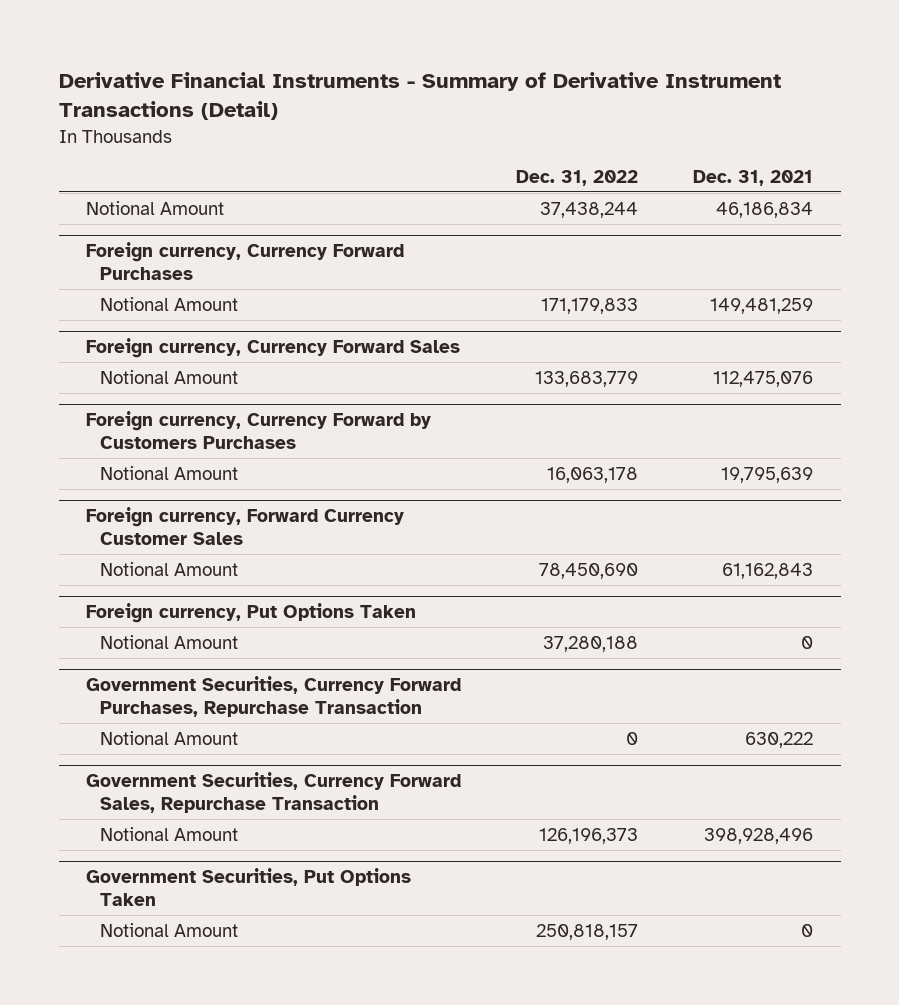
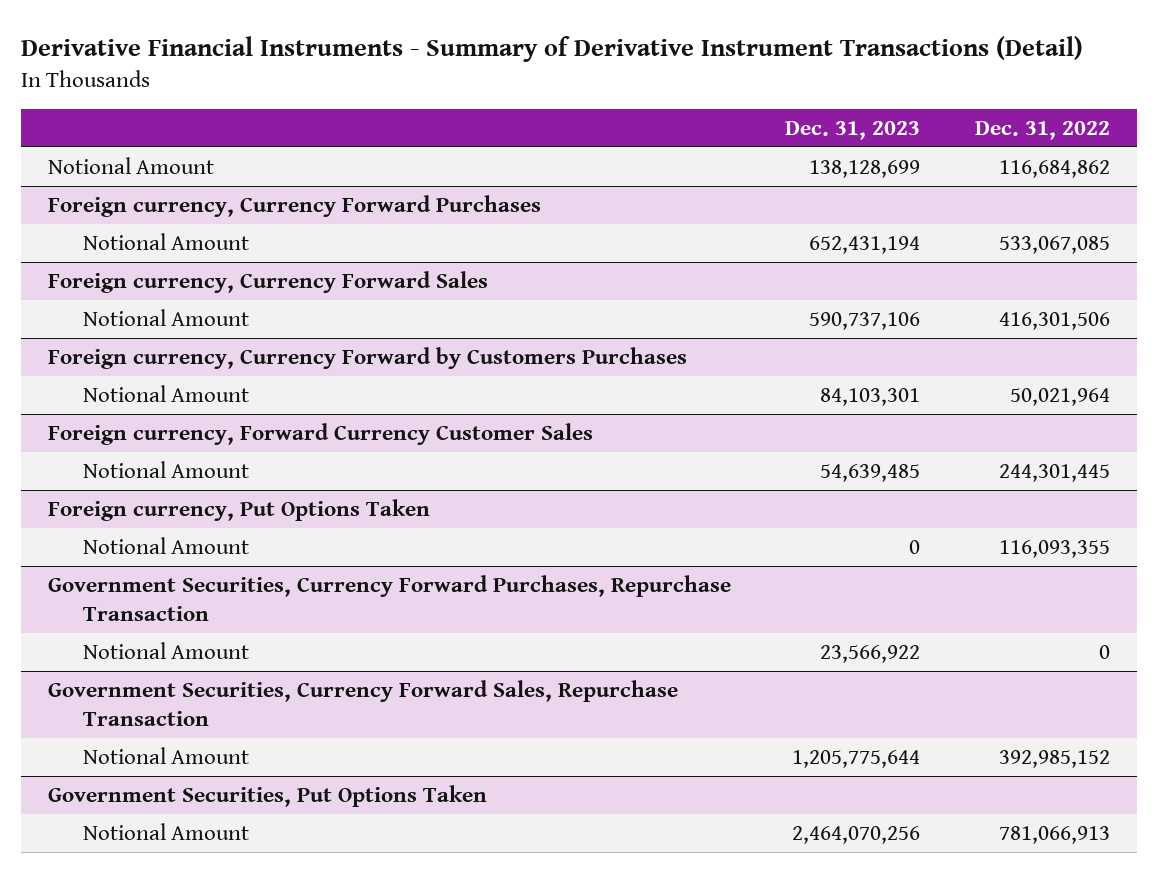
[693,170,814,187] Dec. 31, 2021 -> none
none -> [785,121,921,141] Dec. 31, 2023
[540,201,639,218] 37,438,244 -> [998,159,1110,178] 116,684,862
[541,297,639,314] 171,179,833 -> [998,235,1110,254] 533,067,085
[535,370,639,387] 133,683,779 -> [998,311,1110,330] 416,301,506
[547,466,639,483] 16,063,178 -> [1009,387,1110,406] 50,021,964
[539,562,639,579] 78,450,690 -> [998,463,1110,482] 244,301,445
[543,635,639,652] 37,280,188 -> [998,539,1110,558] 116,093,355
[539,827,639,844] 126,196,373 -> [998,749,1110,768] 392,985,152
[536,923,639,940] 250,818,157 -> [998,825,1110,844] 781,066,913

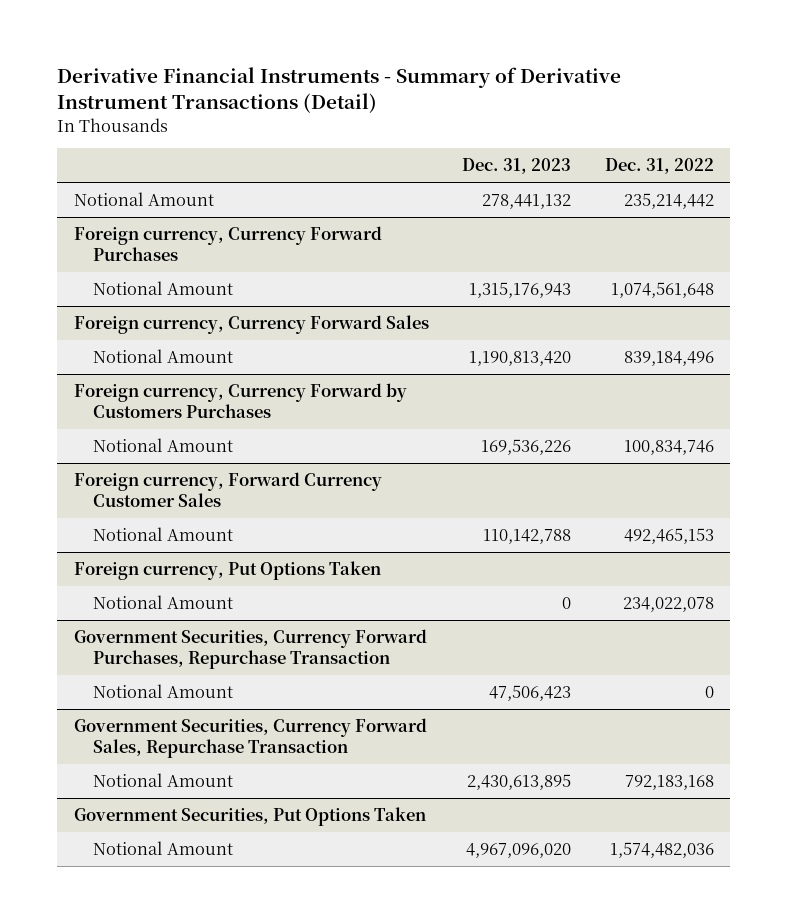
[809,159,921,178] 138,128,699 -> [482,193,572,209] 278,441,132
[998,159,1110,178] 116,684,862 -> [623,192,714,209] 235,214,442
[809,235,921,254] 652,431,194 -> [469,281,572,298] 1,315,176,943
[998,235,1110,254] 533,067,085 -> [610,281,714,298] 1,074,561,648
[809,311,921,330] 590,737,106 -> [469,350,572,366] 1,190,813,420
[998,311,1110,330] 416,301,506 -> [623,350,714,366] 839,184,496
[820,387,921,406] 84,103,301 -> [481,438,572,455] 169,536,226
[1009,387,1110,406] 50,021,964 -> [623,439,714,455] 100,834,746
[820,463,921,482] 54,639,485 -> [483,528,572,544] 110,142,788
[998,463,1110,482] 244,301,445 -> [623,527,714,544] 492,465,153
[998,539,1110,558] 116,093,355 -> [622,596,714,612] 234,022,078
[820,644,921,663] 23,566,922 -> [489,684,572,701] 47,506,423
[792,749,921,768] 1,205,775,644 -> [467,773,572,790] 2,430,613,895
[998,749,1110,768] 392,985,152 -> [624,774,714,790] 792,183,168
[792,825,921,844] 2,464,070,256 -> [466,842,572,858] 4,967,096,020
[998,825,1110,844] 781,066,913 -> [609,841,714,858] 1,574,482,036

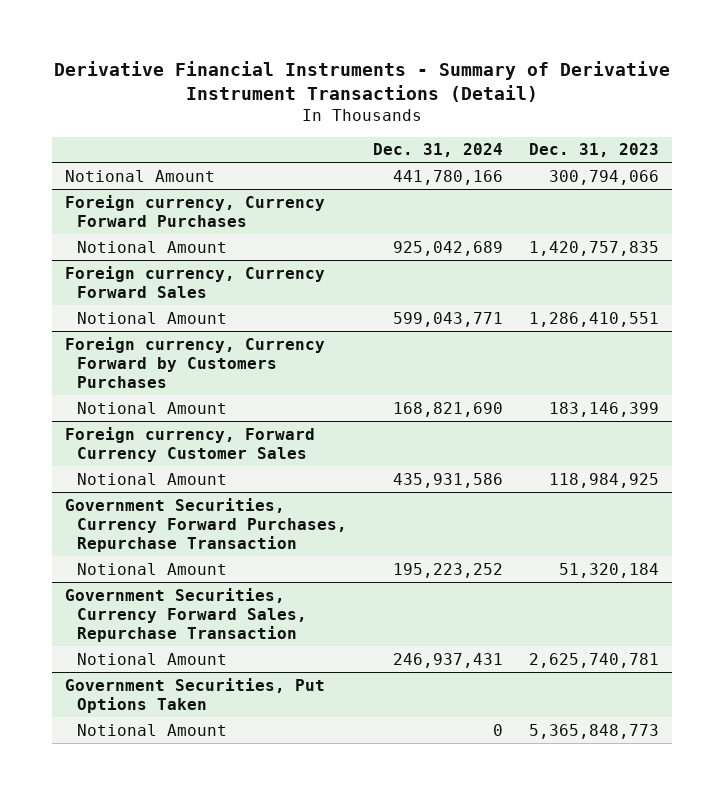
[604,158,714,175] Dec. 31, 2022 -> none
none -> [373,143,504,158] Dec. 31, 2024
[482,193,572,209] 278,441,132 -> [549,169,660,185] 300,794,066
[469,281,572,298] 1,315,176,943 -> [529,240,660,256] 1,420,757,835
[469,350,572,366] 1,190,813,420 -> [529,311,660,327] 1,286,410,551
[481,438,572,455] 169,536,226 -> [549,401,660,417] 183,146,399
[73,560,381,580] Foreign currency, Put Options Taken -> none
[93,594,234,609] Notional Amount -> none
[483,528,572,544] 110,142,788 -> [549,472,660,488] 118,984,925
[489,684,572,701] 47,506,423 -> [559,562,660,578] 51,320,184
[467,773,572,790] 2,430,613,895 -> [529,652,660,668] 2,625,740,781
[466,842,572,858] 4,967,096,020 -> [529,723,660,739] 5,365,848,773

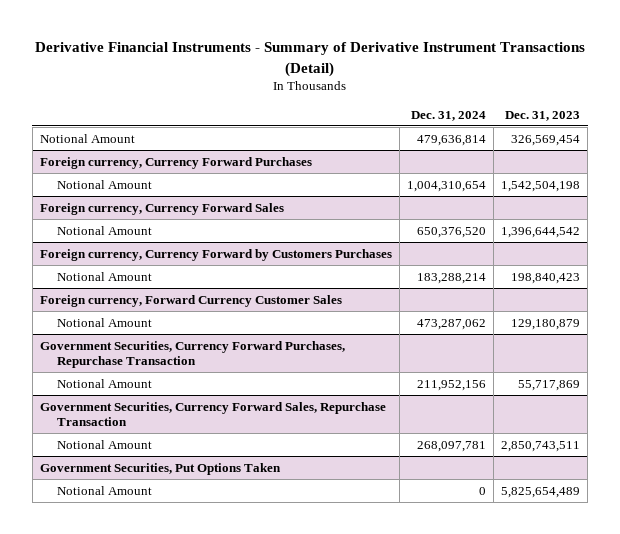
[393,169,504,185] 441,780,166 -> [416,134,486,146] 479,636,814
[549,169,660,185] 300,794,066 -> [511,134,581,146] 326,569,454
[393,240,504,256] 925,042,689 -> [406,180,486,192] 1,004,310,654
[529,240,660,256] 1,420,757,835 -> [501,180,581,192] 1,542,504,198
[393,311,504,327] 599,043,771 -> [416,226,486,238] 650,376,520
[529,311,660,327] 1,286,410,551 -> [501,226,581,238] 1,396,644,542
[393,401,504,417] 168,821,690 -> [416,272,486,284] 183,288,214
[549,401,660,417] 183,146,399 -> [511,272,581,284] 198,840,423
[393,472,504,488] 435,931,586 -> [416,318,486,330] 473,287,062
[549,472,660,488] 118,984,925 -> [511,318,581,330] 129,180,879
[393,562,504,578] 195,223,252 -> [416,379,486,391] 211,952,156
[559,562,660,578] 51,320,184 -> [518,379,581,391] 55,717,869
[393,652,504,668] 246,937,431 -> [416,440,486,452] 268,097,781
[529,652,660,668] 2,625,740,781 -> [501,440,581,452] 2,850,743,511
[529,723,660,739] 5,365,848,773 -> [501,486,581,498] 5,825,654,489

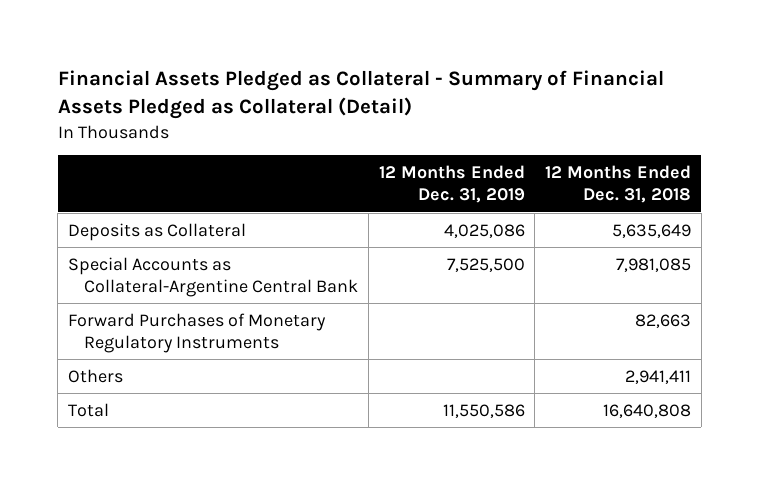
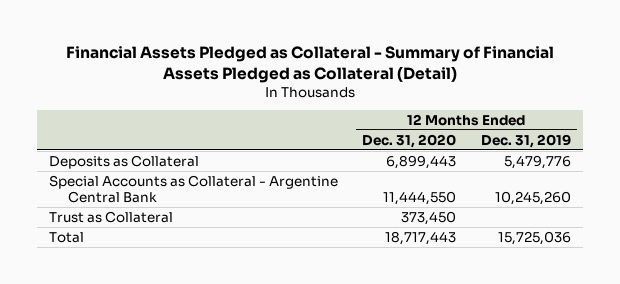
[544,165,691,204] 12 Months Ended Dec. 31, 2018 -> none
none -> [362,133,457,148] Dec. 31, 2020
[67,312,326,354] Forward Purchases of Monetary Regulatory Instruments -> none
[67,368,123,383] Others -> none
[443,223,525,238] 4,025,086 -> [503,154,571,169] 5,479,776
[67,256,359,298] Special Accounts as Collateral-Argentine Central Bank -> [49,174,339,204] Special Accounts as Collateral - Argentine Central Bank
[446,257,525,272] 7,525,500 -> [494,191,571,206] 10,245,260
none -> [49,210,174,223] Trust as Collateral
[442,403,525,418] 11,550,586 -> [497,230,571,245] 15,725,036

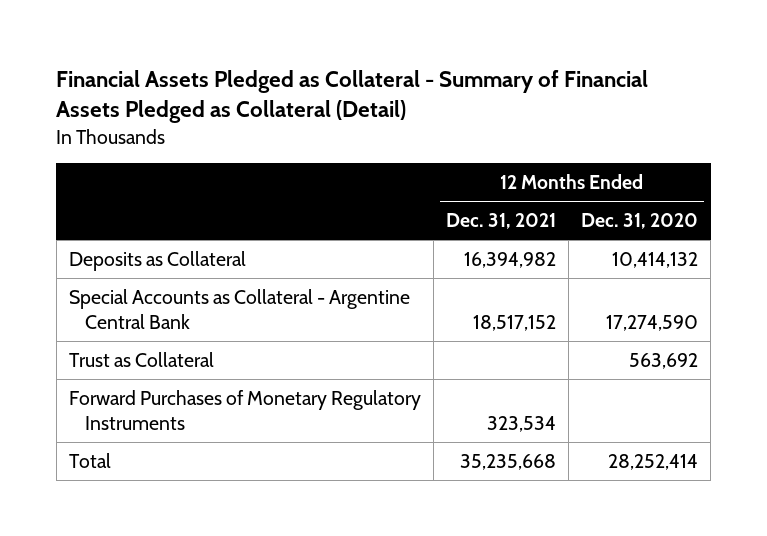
[480,133,571,148] Dec. 31, 2019 -> none
none -> [445,212,556,229] Dec. 31, 2021
[386,154,457,169] 6,899,443 -> [612,251,699,268] 10,414,132
[383,191,457,206] 11,444,550 -> [606,315,699,332] 17,274,590
[401,210,457,225] 373,450 -> [629,352,699,369] 563,692
none -> [68,389,421,431] Forward Purchases of Monetary Regulatory Instruments
[385,230,457,245] 18,717,443 -> [608,453,699,470] 28,252,414

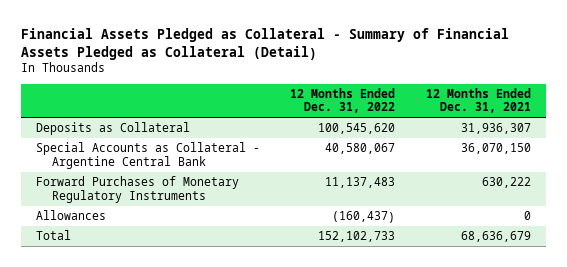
[581,212,699,229] Dec. 31, 2020 -> none
none -> [290,88,396,114] 12 Months Ended Dec. 31, 2022
[68,351,214,367] Trust as Collateral -> none
[463,251,556,268] 16,394,982 -> [460,123,531,135] 31,936,307
[472,315,556,332] 18,517,152 -> [460,143,531,155] 36,070,150
[486,416,556,433] 323,534 -> [481,177,531,189] 630,222
none -> [36,210,107,221] Allowances
[459,453,556,470] 35,235,668 -> [460,231,531,243] 68,636,679

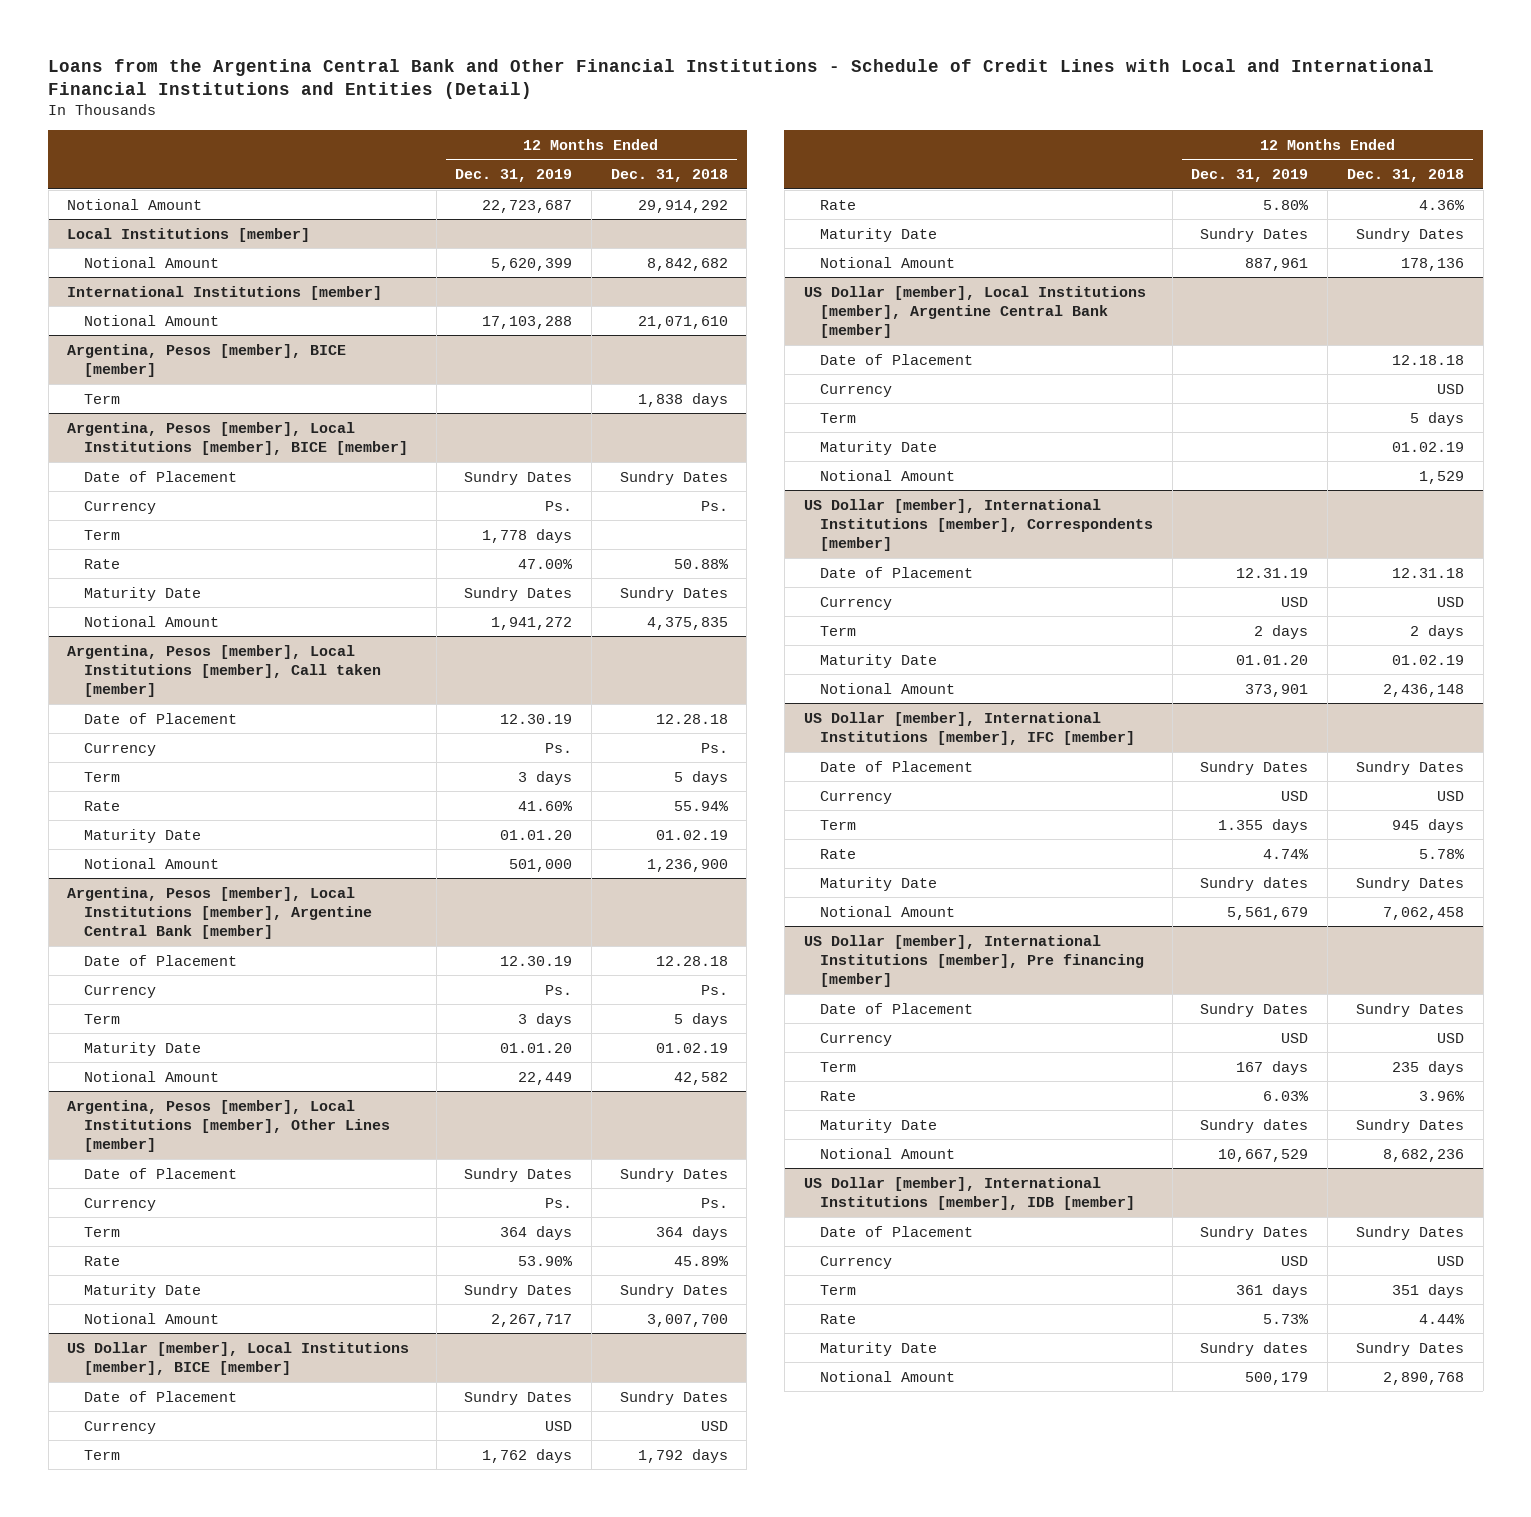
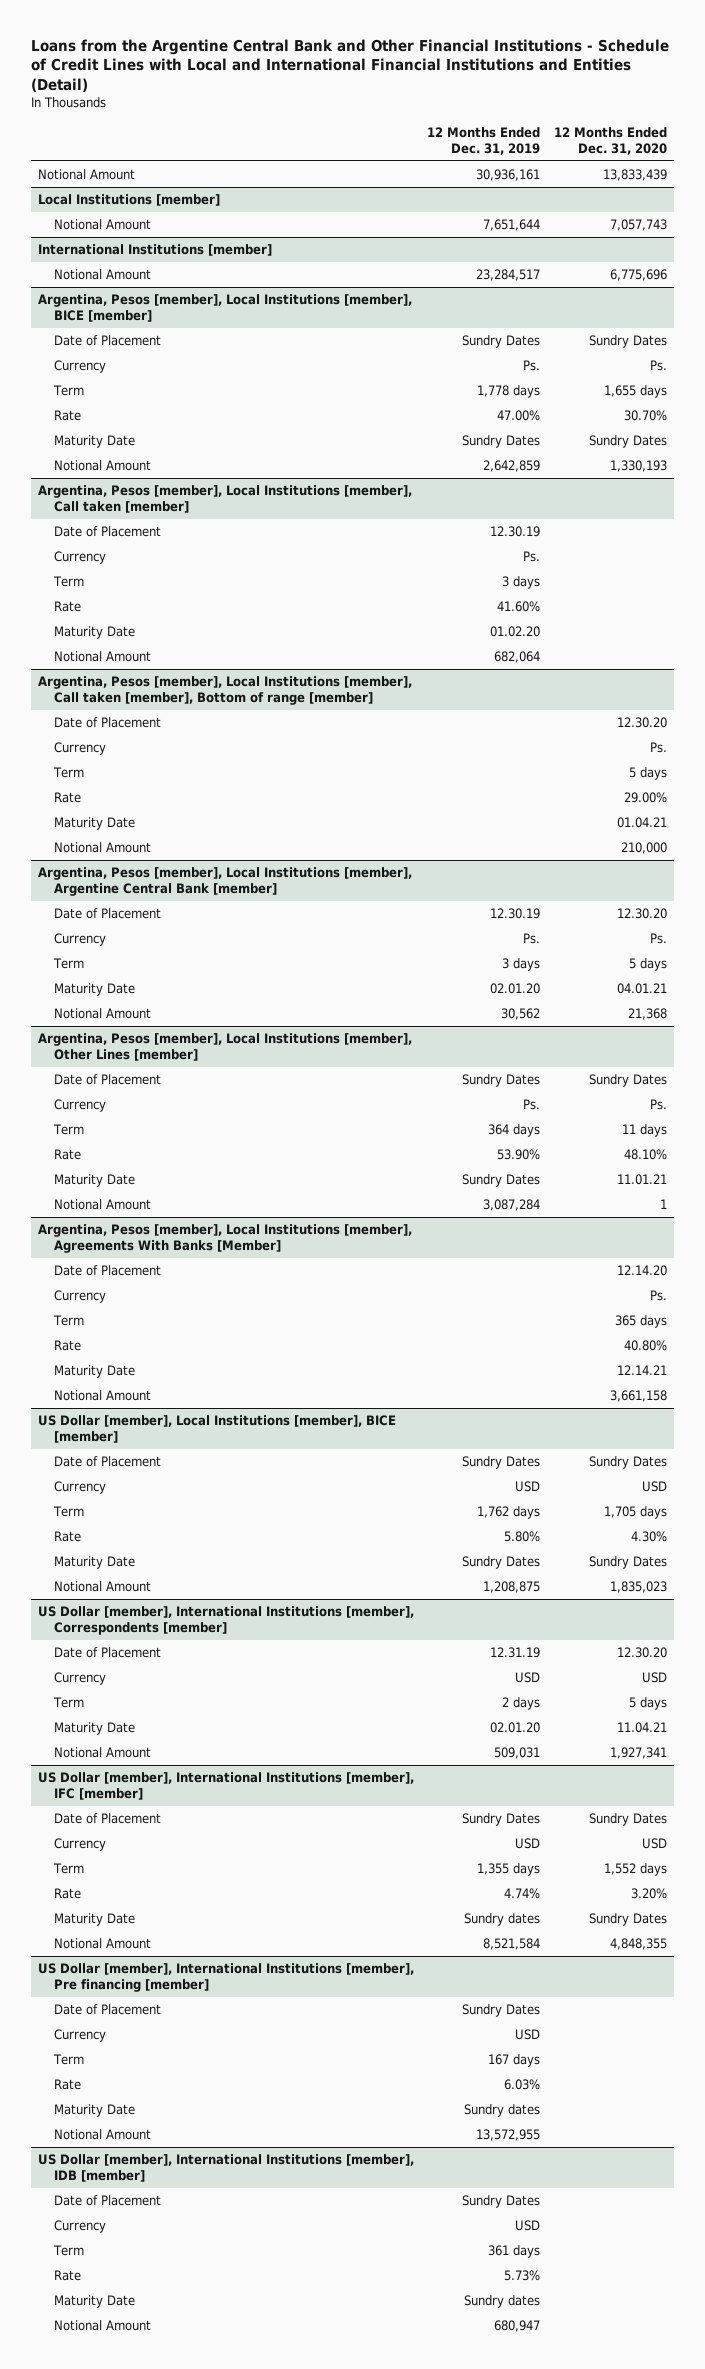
[48,58,1435,99] Loans from the Argentina Central Bank and Other Financial Institutions - Schedule of Credit Lines with Local and International Financial Institutions and Entities (Detail) -> [30,38,669,93] Loans from the Argentine Central Bank and Other Financial Institutions - Schedule of Credit Lines with Local and International Financial Institutions and Entities (Detail)
[610,169,728,183] Dec. 31, 2018 -> none
none -> [554,127,668,156] 12 Months Ended Dec. 31, 2020
[482,199,573,213] 22,723,687 -> [476,169,541,182] 30,936,161
[491,257,573,271] 5,620,399 -> [483,219,541,232] 7,651,644
[67,343,347,377] Argentina, Pesos [member], BICE [member] -> none
[83,393,120,404] Term -> none
[482,315,573,329] 17,103,288 -> [476,269,541,282] 23,284,517
[491,616,573,630] 1,941,272 -> [483,460,541,473] 2,642,859
[500,829,573,840] 01.01.20 -> [490,626,541,638] 01.02.20
[509,858,573,872] 501,000 -> [494,651,541,664] 682,064
none -> [37,676,412,706] Argentina, Pesos [member], Local Institutions [member], Call taken [member], Bottom of range [member]
none -> [54,717,162,729] Date of Placement
none -> [54,742,107,756] Currency
none -> [53,767,85,779] Term
none -> [54,792,82,804] Rate
none -> [54,817,136,831] Maturity Date
none -> [54,842,152,854] Notional Amount
[500,1042,573,1053] 01.01.20 -> [490,983,541,995] 02.01.20
[518,1071,573,1085] 22,449 -> [501,1008,541,1021] 30,562
[491,1313,573,1327] 2,267,717 -> [483,1199,541,1212] 3,087,284
none -> [37,1224,412,1254] Argentina, Pesos [member], Local Institutions [member], Agreements With Banks [Member]
none -> [54,1265,162,1277] Date of Placement
none -> [54,1290,107,1304] Currency
none -> [53,1315,85,1327] Term
none -> [54,1340,82,1352] Rate
none -> [54,1365,136,1379] Maturity Date
none -> [54,1390,152,1402] Notional Amount
[803,285,1146,339] US Dollar [member], Local Institutions [member], Argentine Central Bank [member] -> none
[820,353,974,365] Date of Placement -> none
[820,383,893,397] Currency -> none
[820,412,857,423] Term -> none
[820,440,938,455] Maturity Date -> none
[820,469,956,481] Notional Amount -> none
[1245,257,1309,271] 887,961 -> [483,1581,541,1594] 1,208,875
[1236,654,1309,665] 01.01.20 -> [490,1722,541,1734] 02.01.20
[1245,683,1309,697] 373,901 -> [494,1747,541,1760] 509,031
[1218,818,1309,833] 1.355 days -> [477,1863,541,1877] 1,355 days
[1227,906,1309,920] 5,561,679 -> [483,1938,541,1951] 8,521,584
[1218,1148,1309,1162] 10,667,529 -> [476,2129,541,2142] 13,572,955
[1245,1371,1309,1385] 500,179 -> [494,2320,541,2333] 680,947

